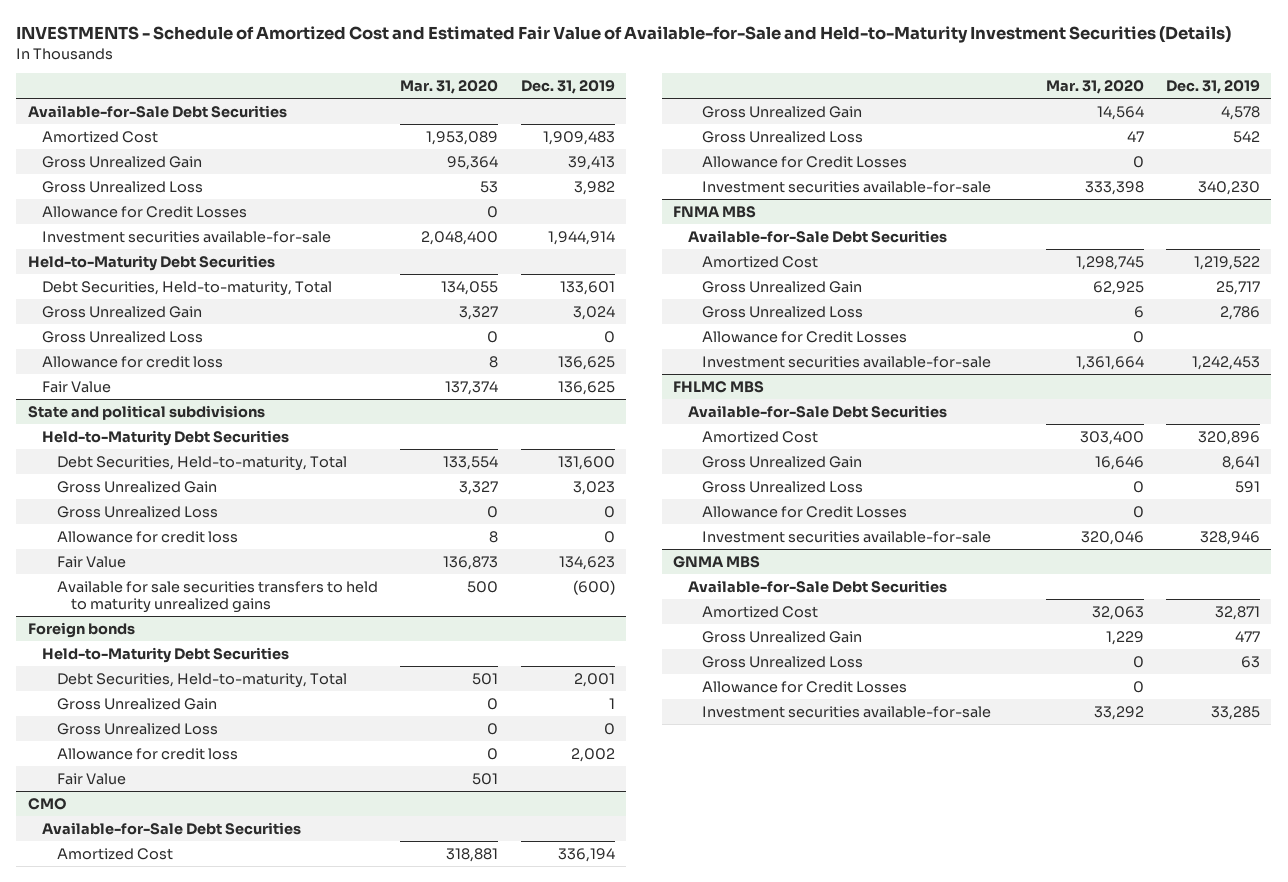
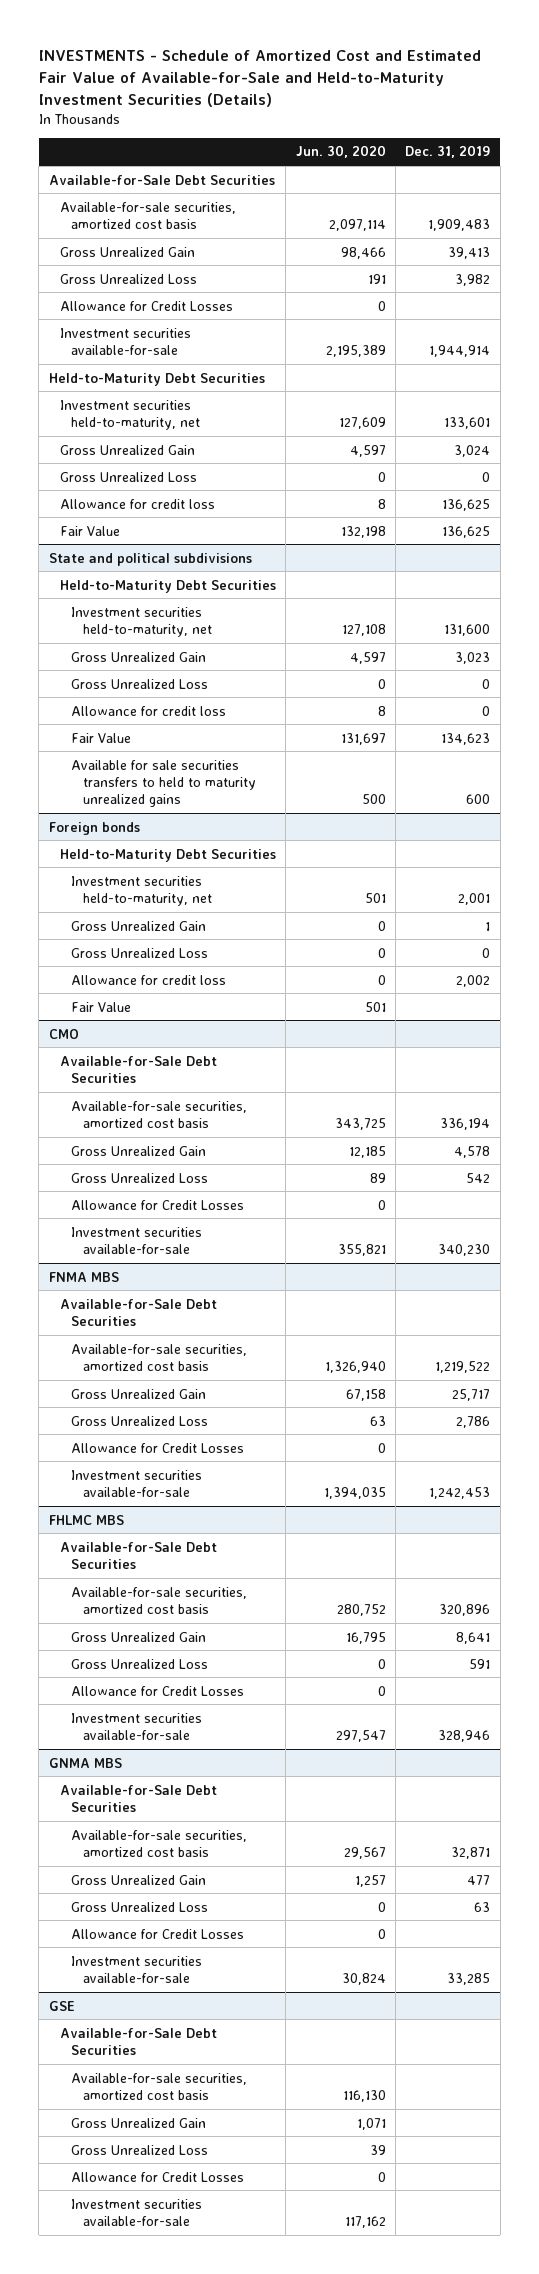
[400,79,499,94] Mar. 31, 2020 -> none
none -> [295,145,386,159] Jun. 30, 2020
[42,130,159,143] Amortized Cost -> [59,201,236,229] Available-for-sale securities, amortized cost basis
[42,280,333,296] Debt Securities, Held-to-maturity, Total -> [59,399,201,430] Investment securities held-to-maturity, net
[56,455,347,471] Debt Securities, Held-to-maturity, Total -> [71,606,212,637] Investment securities held-to-maturity, net
[572,579,615,595] (600) -> [466,794,491,805] 600
[56,672,347,688] Debt Securities, Held-to-maturity, Total -> [71,875,212,906] Investment securities held-to-maturity, net
[56,847,173,860] Amortized Cost -> [71,1100,248,1128] Available-for-sale securities, amortized cost basis
[702,255,819,268] Amortized Cost -> [71,1343,248,1371] Available-for-sale securities, amortized cost basis
[702,430,819,443] Amortized Cost -> [71,1586,248,1614] Available-for-sale securities, amortized cost basis
[702,605,819,618] Amortized Cost -> [71,1829,248,1857] Available-for-sale securities, amortized cost basis
none -> [48,2000,75,2011] GSE
none -> [59,2027,217,2055] Available-for-Sale Debt Securities
none -> [71,2072,248,2100] Available-for-sale securities, amortized cost basis
none -> [71,2117,207,2128] Gross Unrealized Gain
none -> [71,2144,209,2155] Gross Unrealized Loss
none -> [71,2171,245,2182] Allowance for Credit Losses
none -> [71,2198,203,2226] Investment securities available-for-sale

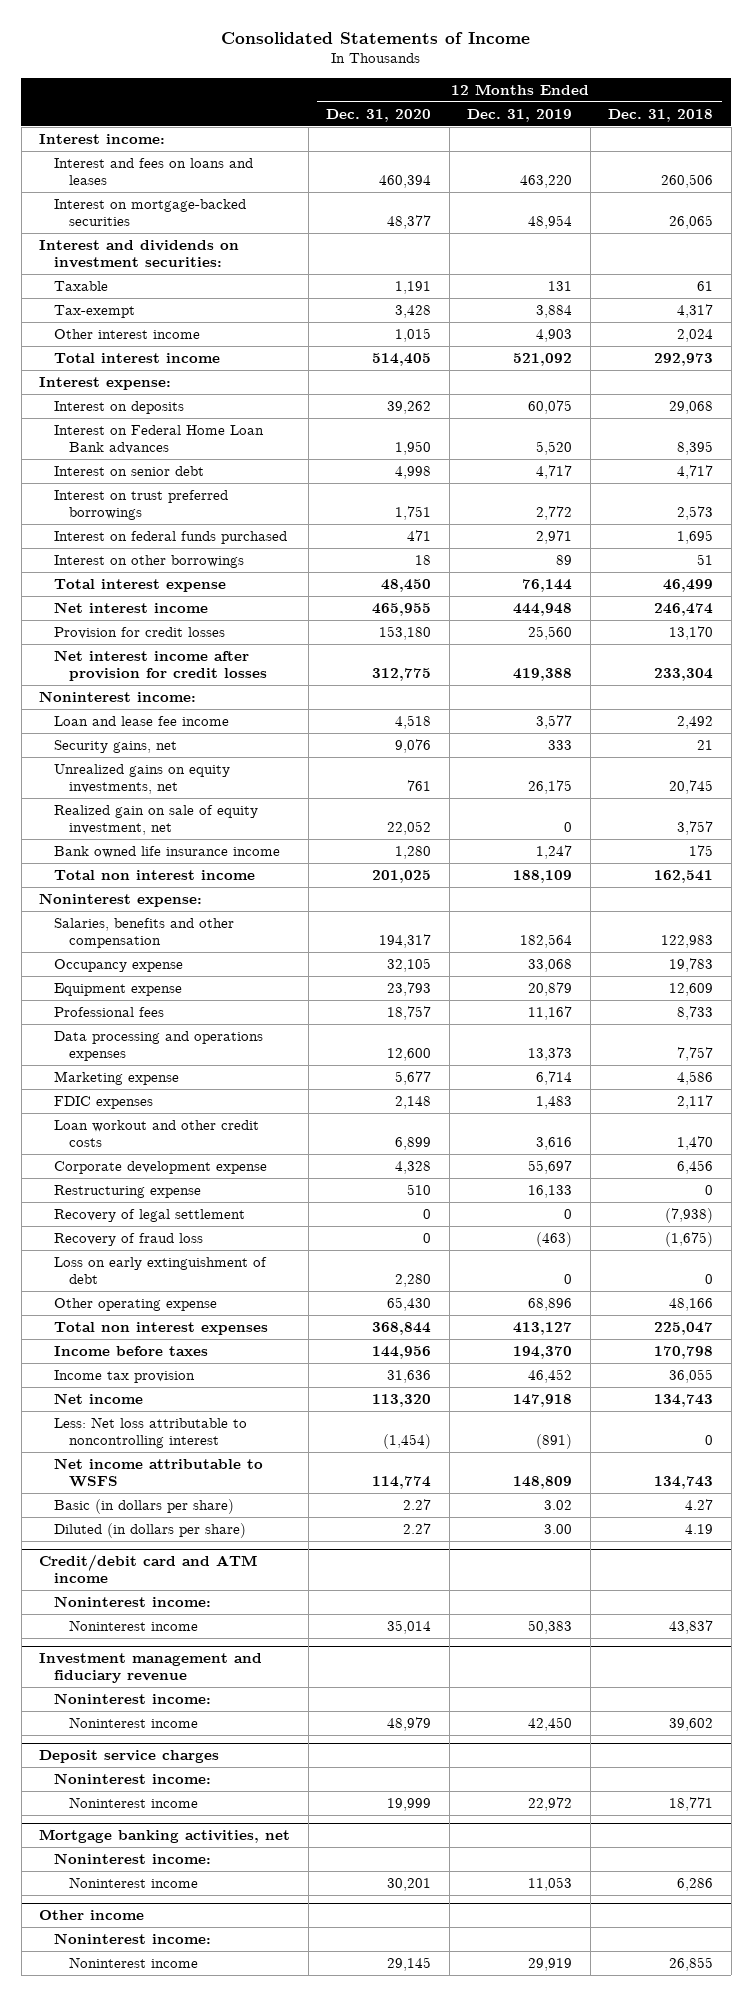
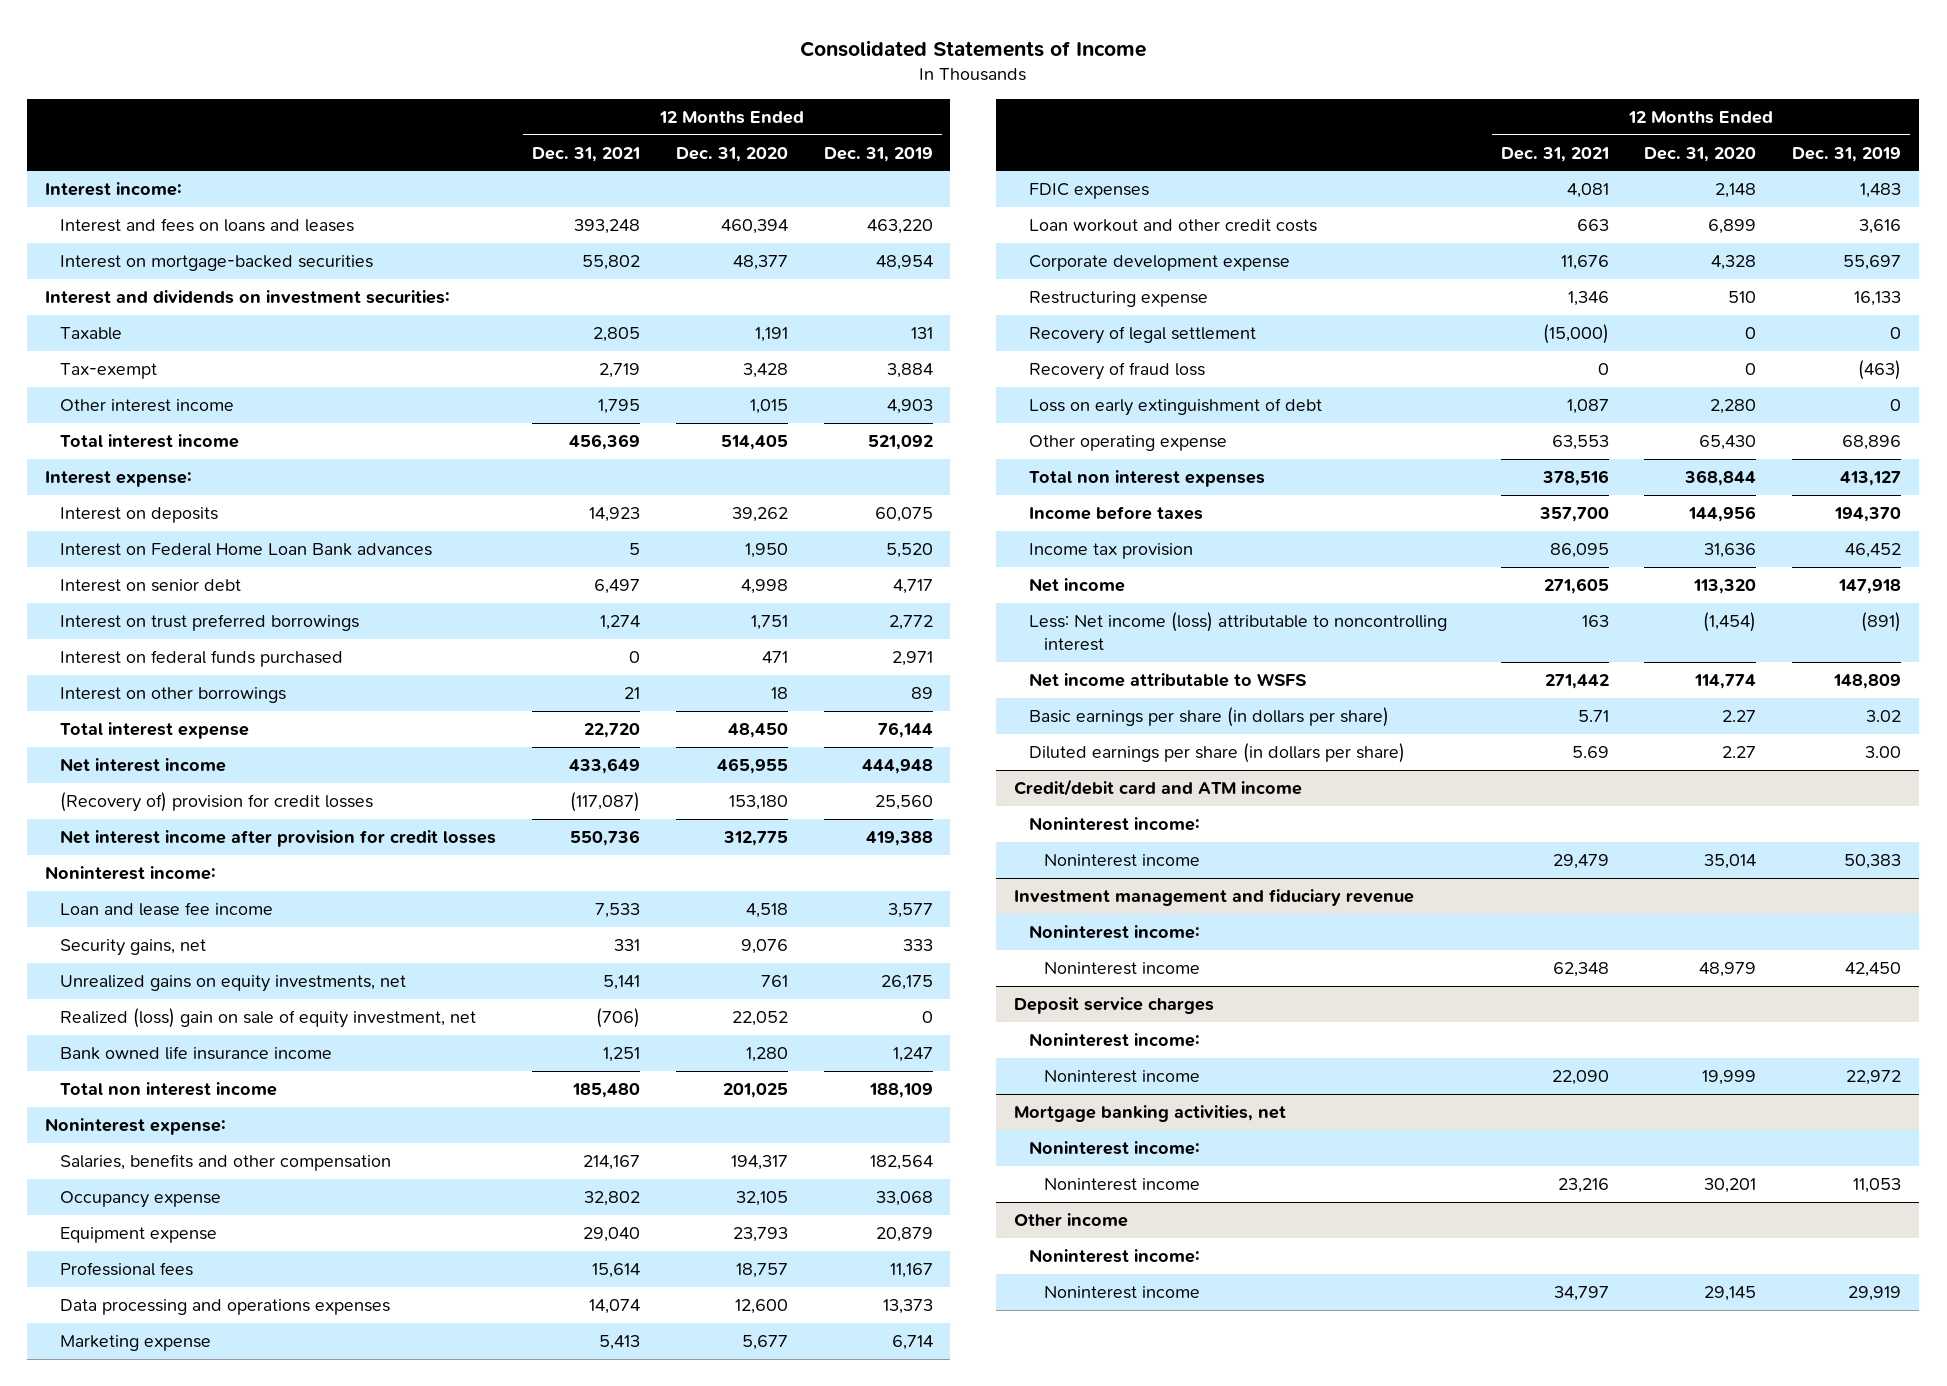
[608,108,714,122] Dec. 31, 2018 -> none
none -> [531,146,640,162] Dec. 31, 2021
[54,627,226,640] Provision for credit losses -> [60,792,374,813] (Recovery of) provision for credit losses
[54,805,259,835] Realized gain on sale of equity investment, net -> [60,1008,477,1029] Realized (loss) gain on sale of equity investment, net
[54,1417,248,1448] Less: Net loss attributable to noncontrolling interest -> [1028,612,1447,652] Less: Net income (loss) attributable to noncontrolling interest
[54,1499,235,1515] Basic (in dollars per share) -> [1028,707,1389,728] Basic earnings per share (in dollars per share)
[54,1523,247,1539] Diluted (in dollars per share) -> [1028,743,1405,764] Diluted earnings per share (in dollars per share)

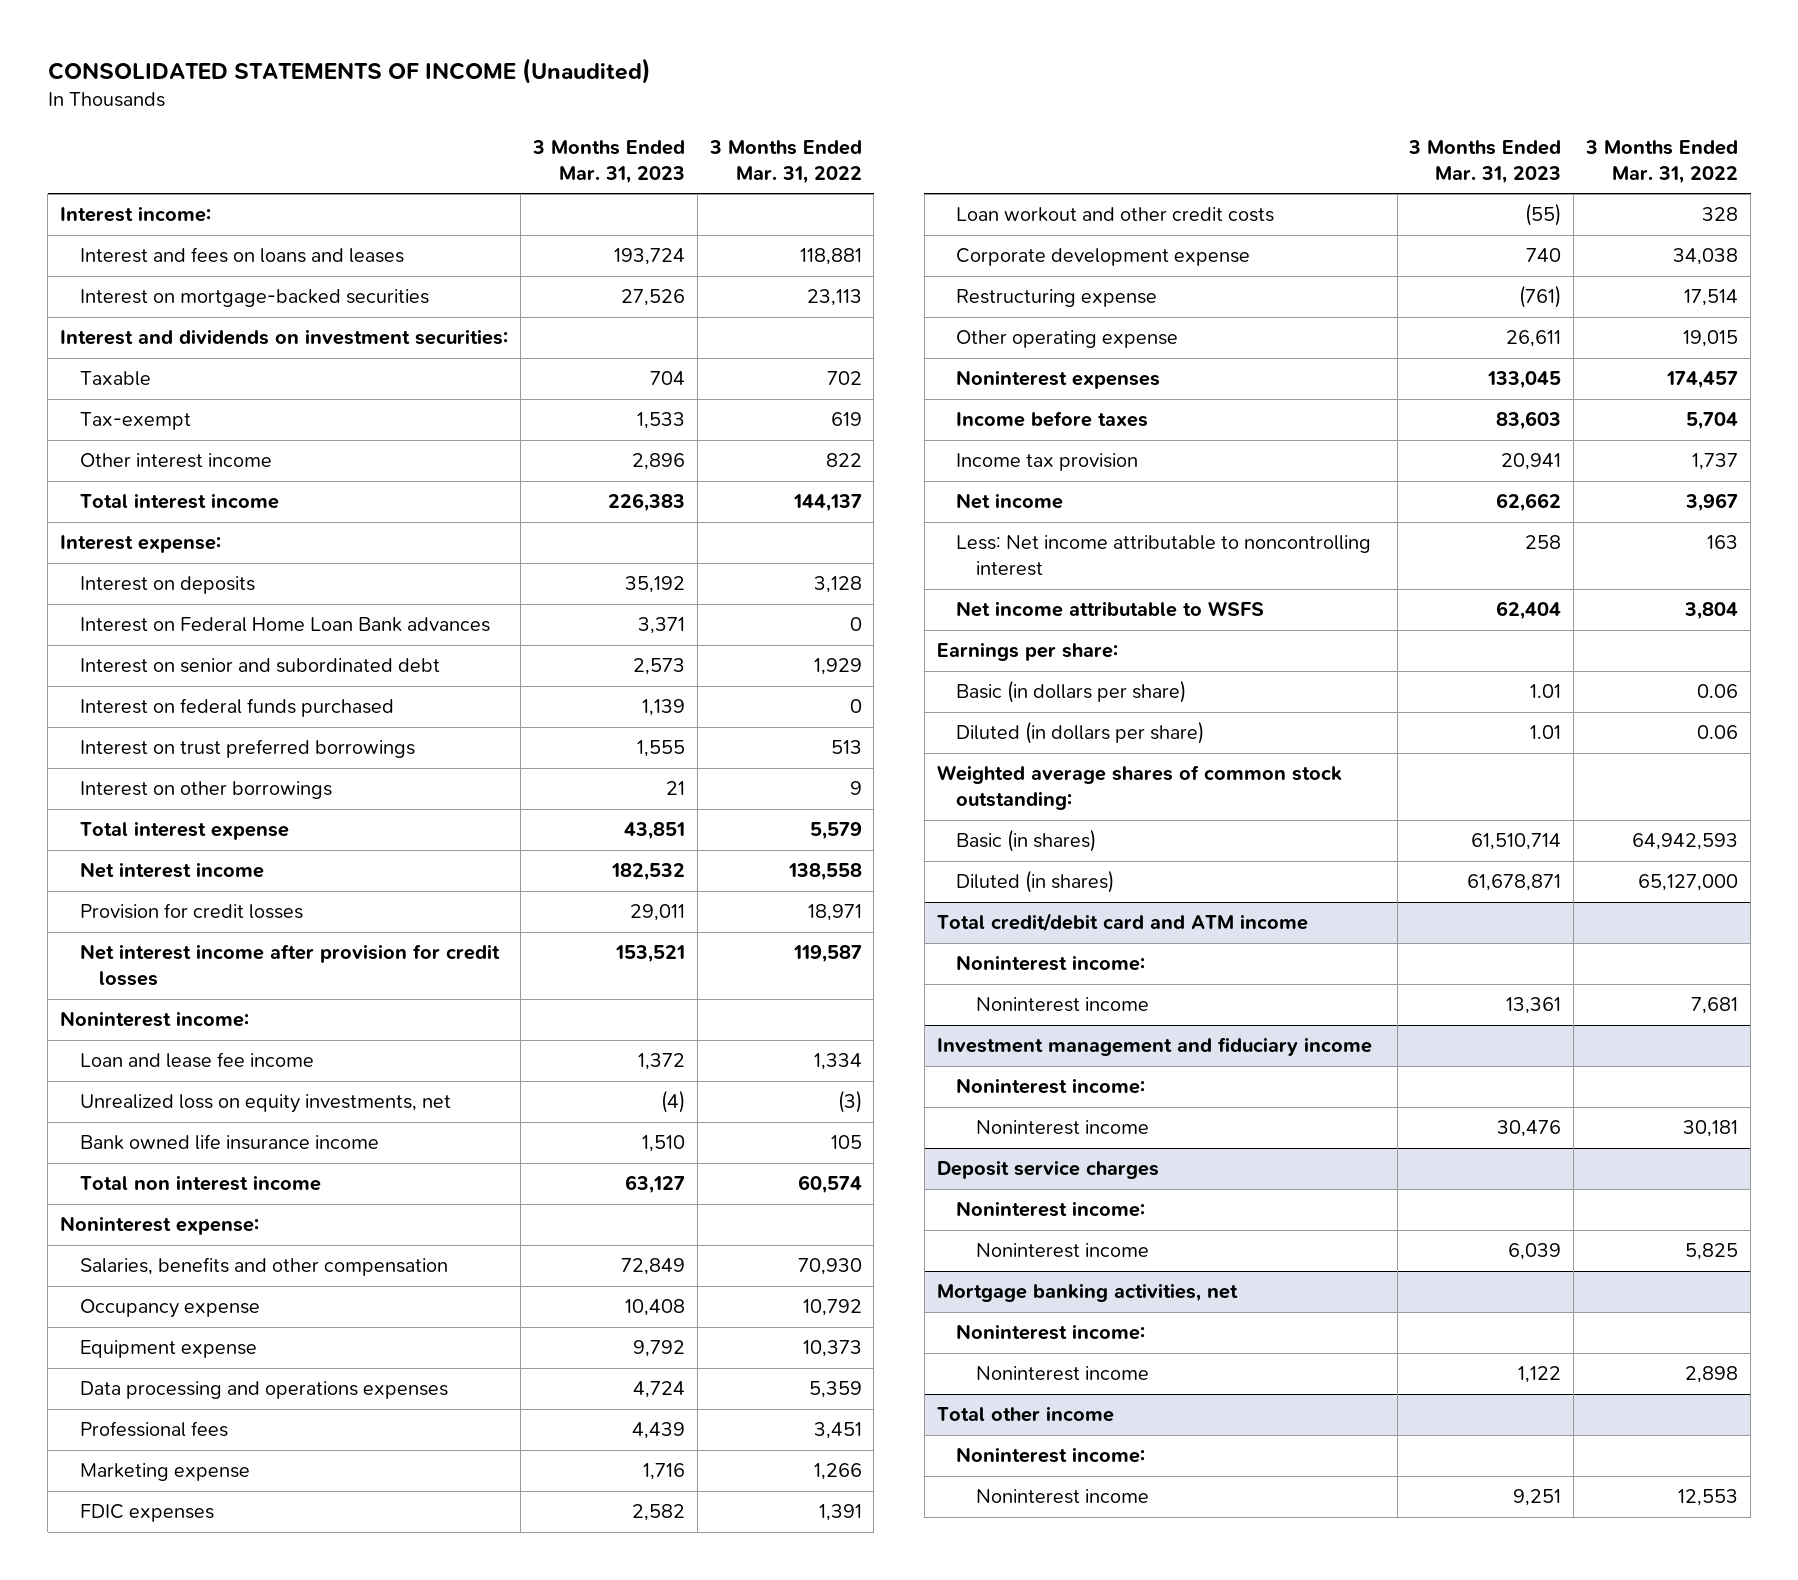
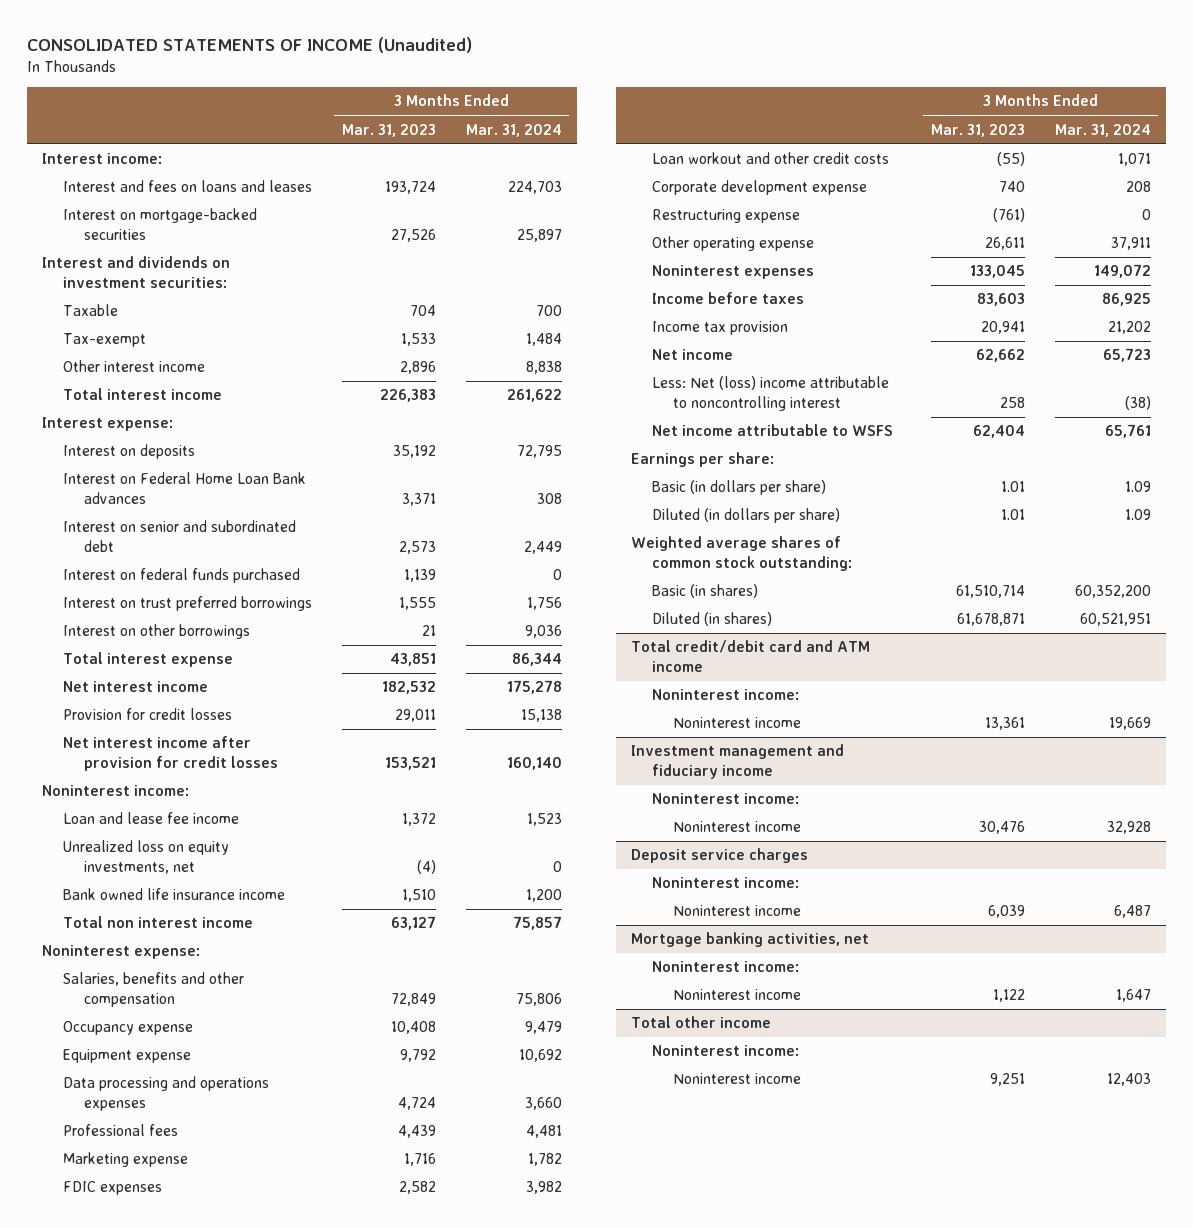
[708,139,862,184] 3 Months Ended Mar. 31, 2022 -> none
none -> [465,123,562,137] Mar. 31, 2024
[956,535,1372,577] Less: Net income attributable to noncontrolling interest -> [651,376,889,412] Less: Net (loss) income attributable to noncontrolling interest

